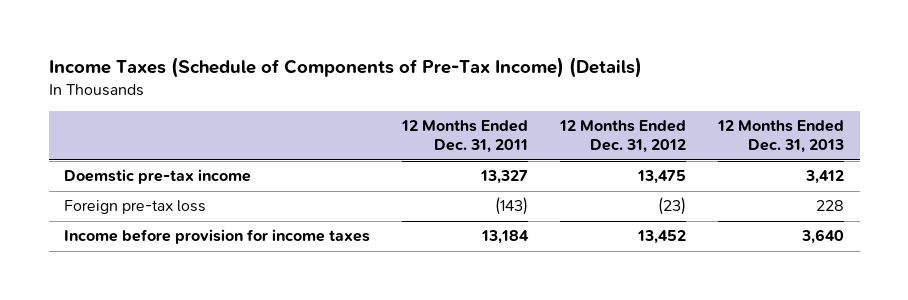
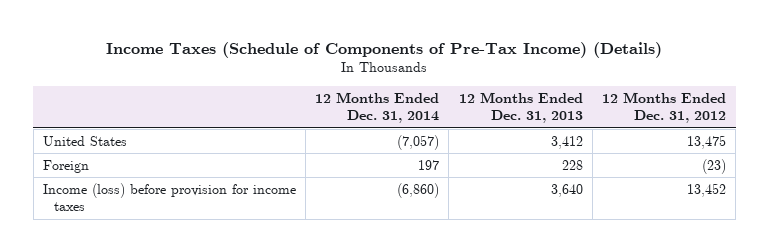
[401,119,529,154] 12 Months Ended Dec. 31, 2011 -> none
none -> [315,91,440,124] 12 Months Ended Dec. 31, 2014
[64,169,252,185] Doemstic pre-tax income -> [42,135,127,146] United States
[64,200,207,215] Foreign pre-tax loss -> [42,159,89,173] Foreign
[64,229,371,245] Income before provision for income taxes -> [42,182,296,212] Income (loss) before provision for income taxes

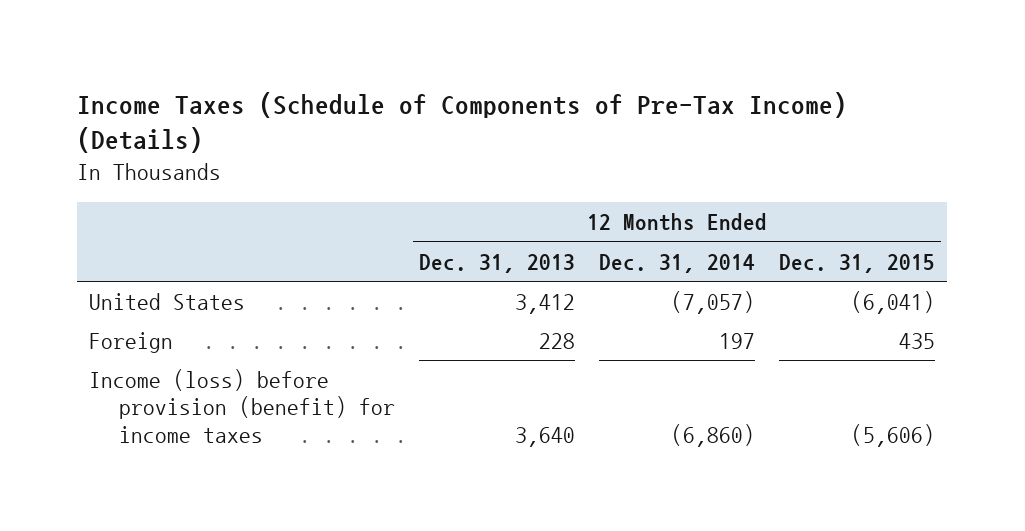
[602,91,727,124] 12 Months Ended Dec. 31, 2012 -> none
none -> [779,253,936,273] Dec. 31, 2015
[42,182,296,212] Income (loss) before provision for income taxes -> [89,369,395,443] Income (loss) before provision (benefit) for income taxes

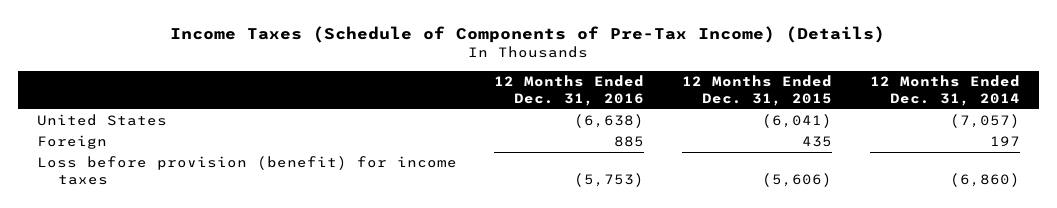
[418,253,575,273] Dec. 31, 2013 -> none
none -> [494,75,645,107] 12 Months Ended Dec. 31, 2016
[89,369,395,443] Income (loss) before provision (benefit) for income taxes -> [36,156,457,186] Loss before provision (benefit) for income taxes

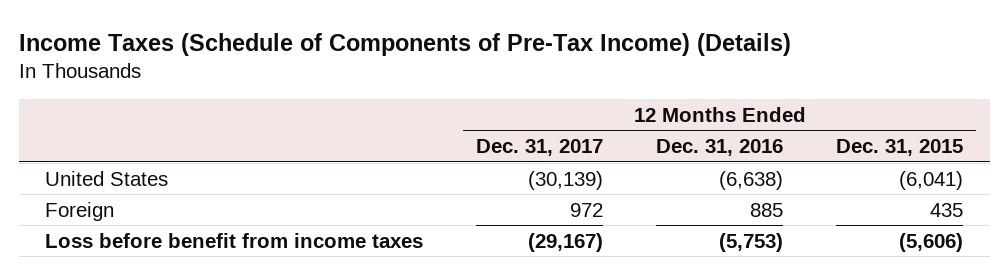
[870,75,1021,107] 12 Months Ended Dec. 31, 2014 -> none
none -> [476,138,604,156] Dec. 31, 2017
[36,156,457,186] Loss before provision (benefit) for income taxes -> [45,232,424,248] Loss before benefit from income taxes

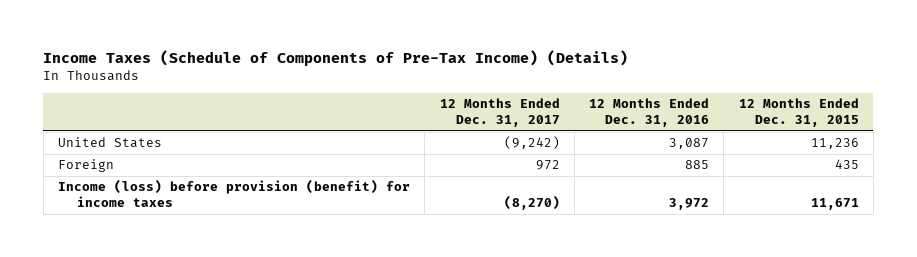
[528,170,604,190] (30,139) -> [503,136,560,150] (9,242)
[719,170,784,190] (6,638) -> [669,138,710,150] 3,087
[899,170,964,190] (6,041) -> [810,138,859,150] 11,236
[45,232,424,248] Loss before benefit from income taxes -> [58,180,411,208] Income (loss) before provision (benefit) for income taxes
[528,232,604,252] (29,167) -> [503,196,560,211] (8,270)
[719,232,784,252] (5,753) -> [669,198,710,211] 3,972
[899,232,964,252] (5,606) -> [810,198,859,211] 11,671

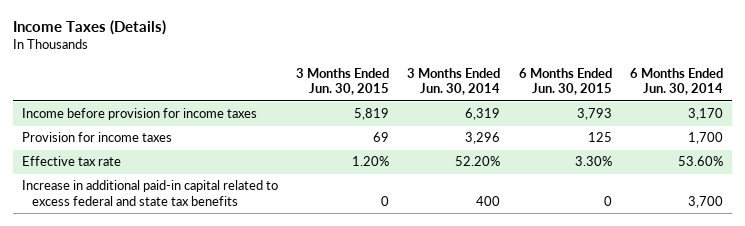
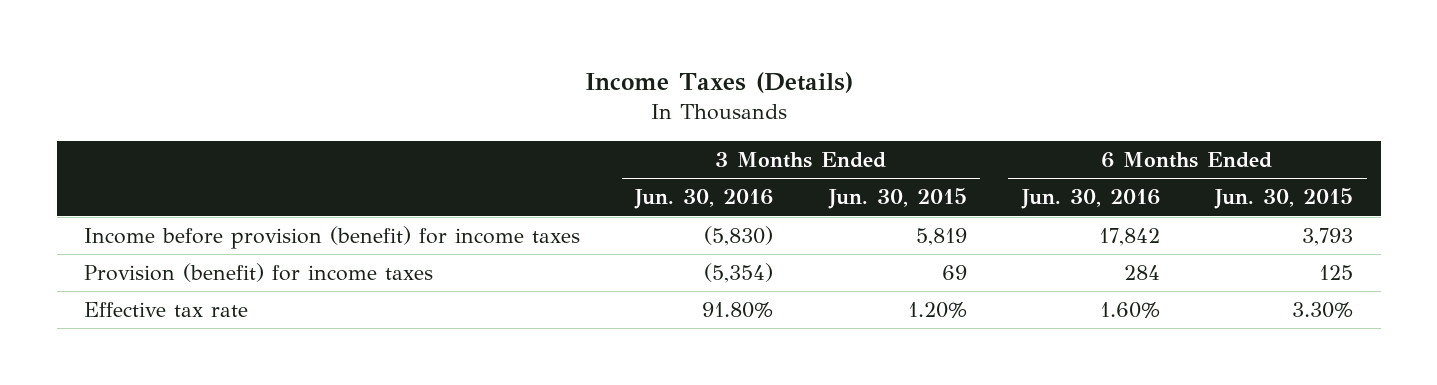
[407,67,501,96] 3 Months Ended Jun. 30, 2014 -> none
[629,67,723,96] 6 Months Ended Jun. 30, 2014 -> none
none -> [634,189,774,210] Jun. 30, 2016
none -> [1020,189,1160,210] Jun. 30, 2016
[21,108,257,121] Income before provision for income taxes -> [84,226,581,250] Income before provision (benefit) for income taxes
[21,132,172,143] Provision for income taxes -> [84,263,434,283] Provision (benefit) for income taxes
[21,180,278,206] Increase in additional paid-in capital related to excess federal and state tax benefits -> none

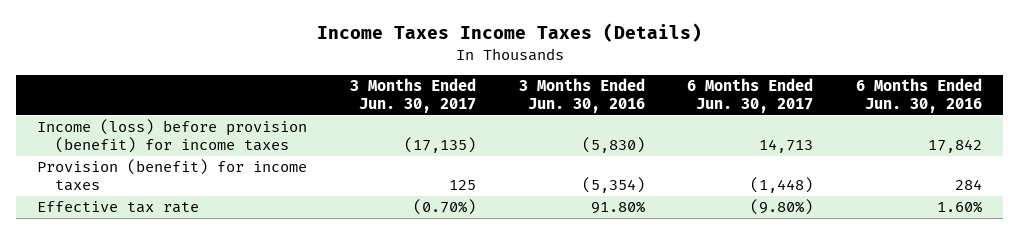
[584,72,853,94] Income Taxes (Details) -> [316,23,702,43] Income Taxes Income Taxes (Details)
[827,188,967,210] Jun. 30, 2015 -> none
[1213,188,1353,210] Jun. 30, 2015 -> none
none -> [349,78,476,113] 3 Months Ended Jun. 30, 2017
none -> [687,78,814,113] 6 Months Ended Jun. 30, 2017
[84,226,581,250] Income before provision (benefit) for income taxes -> [37,119,308,153] Income (loss) before provision (benefit) for income taxes

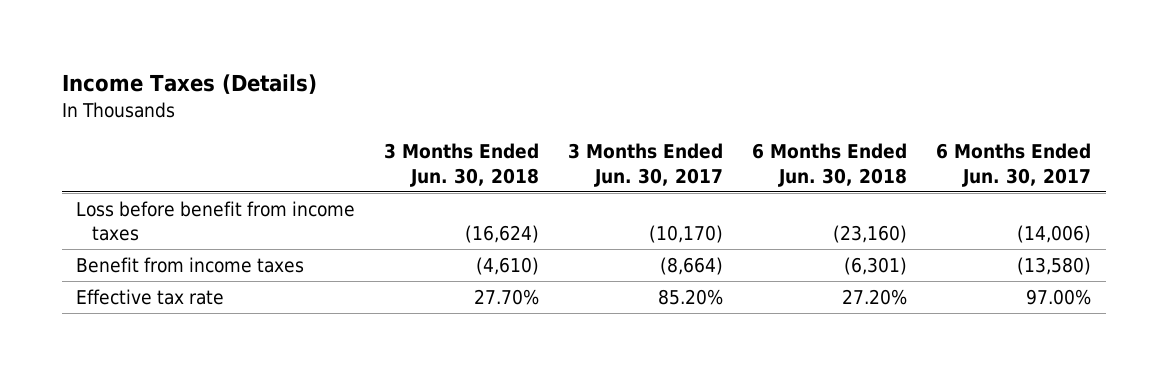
[316,23,702,43] Income Taxes Income Taxes (Details) -> [61,73,317,94] Income Taxes (Details)
[518,78,645,113] 3 Months Ended Jun. 30, 2016 -> none
[855,78,982,113] 6 Months Ended Jun. 30, 2016 -> none
none -> [384,143,540,187] 3 Months Ended Jun. 30, 2018
none -> [752,143,908,187] 6 Months Ended Jun. 30, 2018
[37,119,308,153] Income (loss) before provision (benefit) for income taxes -> [76,200,356,242] Loss before benefit from income taxes
[403,136,476,153] (17,135) -> [649,225,724,244] (10,170)
[759,138,814,153] 14,713 -> [1017,225,1092,244] (14,006)
[37,159,308,191] Provision (benefit) for income taxes -> [76,256,305,273] Benefit from income taxes
[448,179,476,190] 125 -> [660,256,724,275] (8,664)
[750,176,814,193] (1,448) -> [1017,256,1092,275] (13,580)
[412,199,476,216] (0.70%) -> [658,288,724,305] 85.20%
[750,199,814,216] (9.80%) -> [1026,288,1092,305] 97.00%

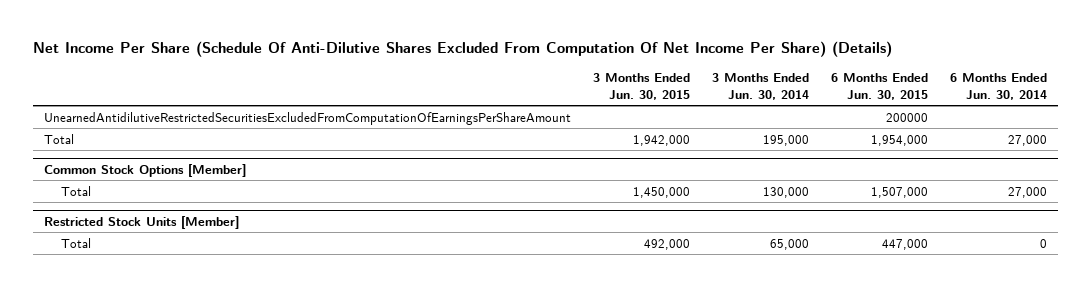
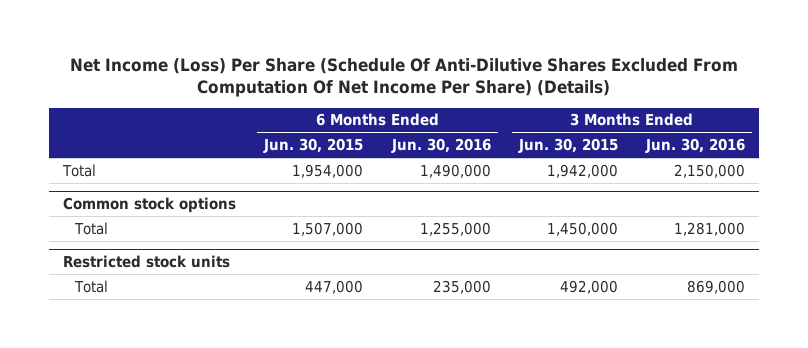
[32,41,892,58] Net Income Per Share (Schedule Of Anti-Dilutive Shares Excluded From Computation Of Net Income Per Share) (Details) -> [70,58,739,98] Net Income (Loss) Per Share (Schedule Of Anti-Dilutive Shares Excluded From Computation Of Net Income Per Share) (Details)
[712,73,810,100] 3 Months Ended Jun. 30, 2014 -> none
[950,73,1048,100] 6 Months Ended Jun. 30, 2014 -> none
none -> [390,138,491,154] Jun. 30, 2016
none -> [645,138,746,154] Jun. 30, 2016
[43,111,571,125] UnearnedAntidilutiveRestrictedSecuritiesExcludedFromComputationOfEarningsPerShareAmount -> none
[43,163,246,177] Common Stock Options [Member] -> [63,197,237,214] Common stock options
[43,215,239,229] Restricted Stock Units [Member] -> [63,255,231,269] Restricted stock units

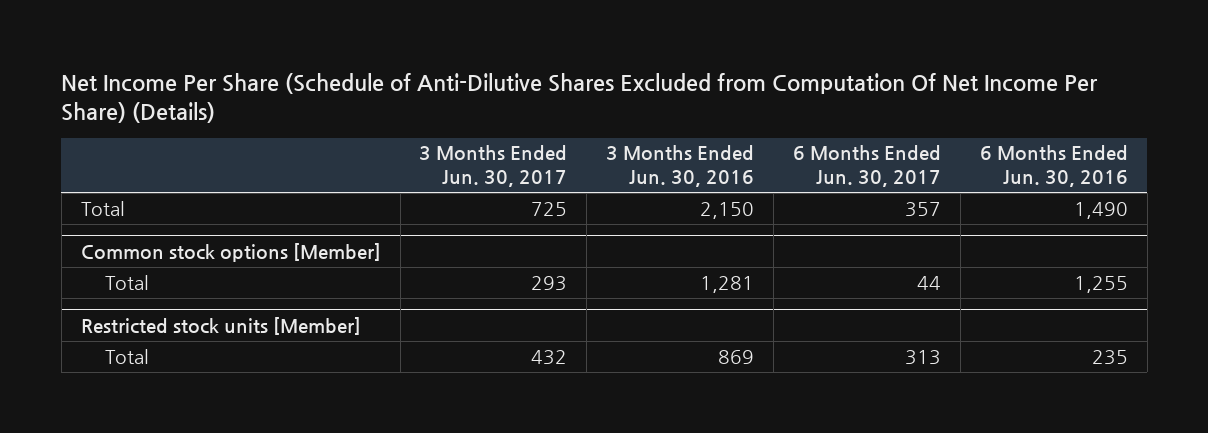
[70,58,739,98] Net Income (Loss) Per Share (Schedule Of Anti-Dilutive Shares Excluded From Computation Of Net Income Per Share) (Details) -> [61,73,1099,123] Net Income Per Share (Schedule of Anti-Dilutive Shares Excluded from Computation Of Net Income Per Share) (Details)
[263,138,364,154] Jun. 30, 2015 -> none
[517,138,618,154] Jun. 30, 2015 -> none
none -> [419,145,568,188] 3 Months Ended Jun. 30, 2017
none -> [792,145,941,188] 6 Months Ended Jun. 30, 2017
[419,163,491,178] 1,490,000 -> [1073,201,1128,219] 1,490
[674,163,746,178] 2,150,000 -> [700,201,755,219] 2,150
[63,197,237,214] Common stock options -> [80,242,381,262] Common stock options [Member]
[419,221,491,236] 1,255,000 -> [1073,275,1128,293] 1,255
[674,221,746,236] 1,281,000 -> [700,275,755,293] 1,281
[63,255,231,269] Restricted stock units -> [80,316,361,335] Restricted stock units [Member]
[432,279,491,294] 235,000 -> [1091,349,1128,365] 235
[687,279,746,294] 869,000 -> [718,349,755,364] 869

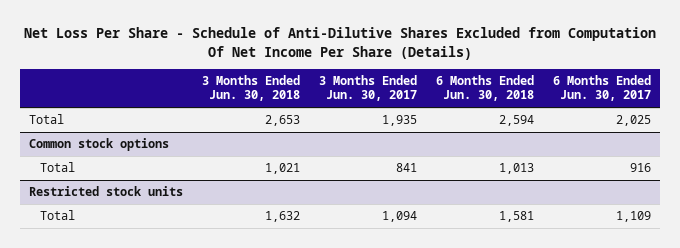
[61,73,1099,123] Net Income Per Share (Schedule of Anti-Dilutive Shares Excluded from Computation Of Net Income Per Share) (Details) -> [23,27,656,60] Net Loss Per Share - Schedule of Anti-Dilutive Shares Excluded from Computation Of Net Income Per Share (Details)
[606,145,755,188] 3 Months Ended Jun. 30, 2016 -> none
[979,145,1128,188] 6 Months Ended Jun. 30, 2016 -> none
none -> [202,74,301,102] 3 Months Ended Jun. 30, 2018
none -> [435,74,534,102] 6 Months Ended Jun. 30, 2018
[531,201,568,216] 725 -> [381,115,417,127] 1,935
[904,201,941,217] 357 -> [615,115,651,127] 2,025
[80,242,381,262] Common stock options [Member] -> [29,138,170,152] Common stock options
[531,275,568,291] 293 -> [395,163,417,173] 841
[916,275,941,290] 44 -> [629,163,651,173] 916
[80,316,361,335] Restricted stock units [Member] -> [29,186,184,197] Restricted stock units
[531,349,568,365] 432 -> [381,211,417,223] 1,094
[904,349,941,365] 313 -> [615,211,651,223] 1,109

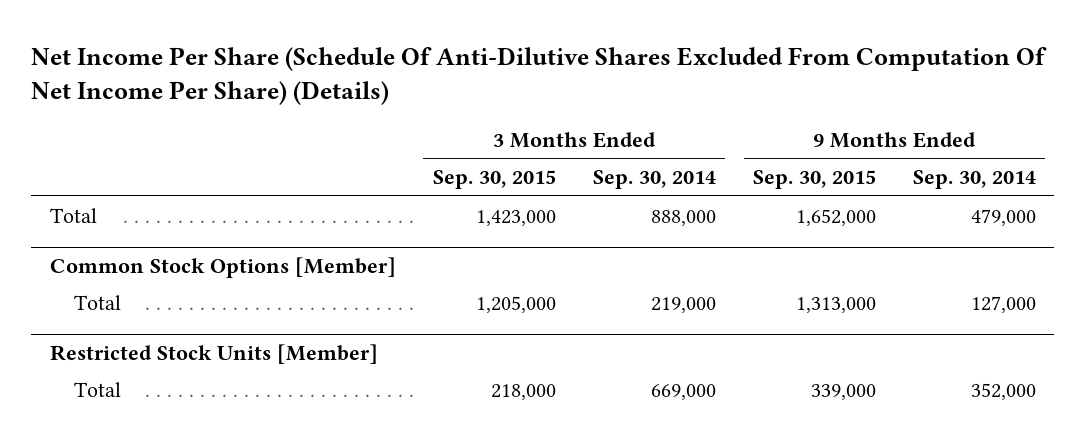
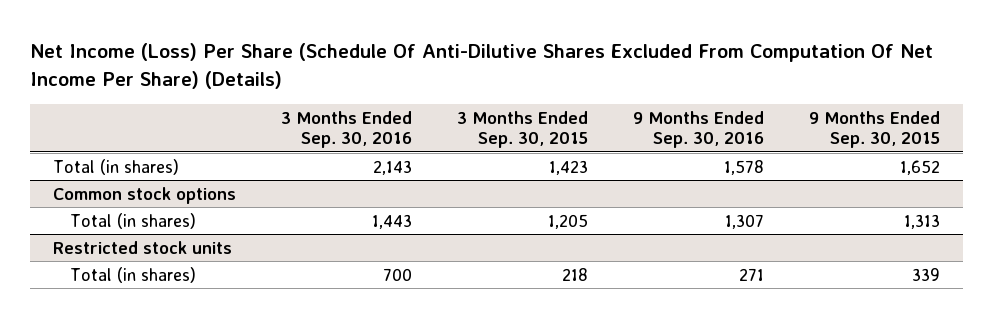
[31,47,1048,106] Net Income Per Share (Schedule Of Anti-Dilutive Shares Excluded From Computation Of Net Income Per Share) (Details) -> [29,42,933,89] Net Income (Loss) Per Share (Schedule Of Anti-Dilutive Shares Excluded From Computation Of Net Income Per Share) (Details)
[592,170,716,190] Sep. 30, 2014 -> none
[912,170,1036,190] Sep. 30, 2014 -> none
none -> [280,110,412,149] 3 Months Ended Sep. 30, 2016
none -> [633,110,765,149] 9 Months Ended Sep. 30, 2016
[49,207,97,223] Total -> [52,158,179,175] Total (in shares)
[475,209,556,226] 1,423,000 -> [548,159,588,175] 1,423
[795,208,876,226] 1,652,000 -> [900,159,941,175] 1,652
[49,256,396,278] Common Stock Options [Member] -> [52,186,236,204] Common stock options
[73,294,121,310] Total -> [70,212,197,229] Total (in shares)
[475,295,556,313] 1,205,000 -> [547,213,588,229] 1,205
[795,296,876,313] 1,313,000 -> [904,213,941,229] 1,313
[49,343,378,364] Restricted Stock Units [Member] -> [52,240,232,254] Restricted stock units
[73,381,121,397] Total -> [70,266,197,283] Total (in shares)
[490,383,556,400] 218,000 -> [561,267,588,281] 218
[810,383,876,400] 339,000 -> [912,267,941,281] 339

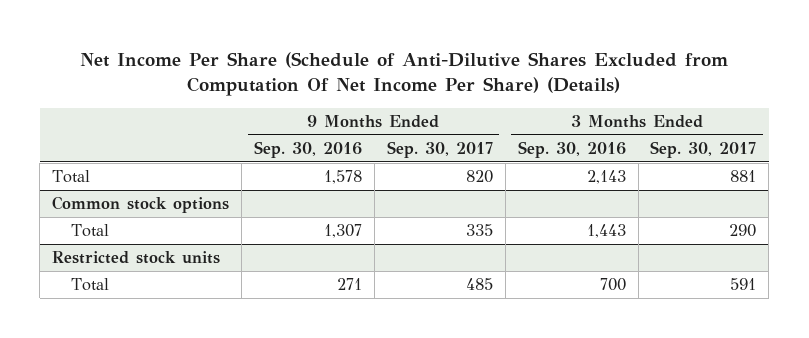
[29,42,933,89] Net Income (Loss) Per Share (Schedule Of Anti-Dilutive Shares Excluded From Computation Of Net Income Per Share) (Details) -> [80,51,729,97] Net Income Per Share (Schedule of Anti-Dilutive Shares Excluded from Computation Of Net Income Per Share) (Details)
[456,110,588,149] 3 Months Ended Sep. 30, 2015 -> none
[809,110,941,149] 9 Months Ended Sep. 30, 2015 -> none
none -> [386,141,493,159] Sep. 30, 2017
none -> [650,141,757,159] Sep. 30, 2017
[52,158,179,175] Total (in shares) -> [52,170,91,184] Total
[70,212,197,229] Total (in shares) -> [71,224,110,238] Total
[70,266,197,283] Total (in shares) -> [71,278,110,292] Total

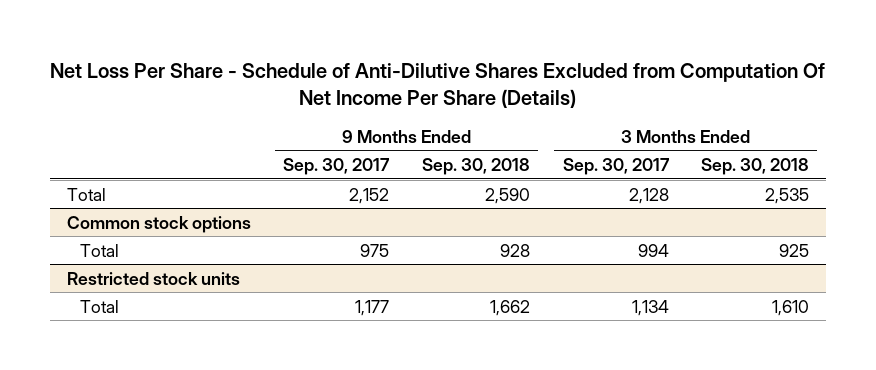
[80,51,729,97] Net Income Per Share (Schedule of Anti-Dilutive Shares Excluded from Computation Of Net Income Per Share) (Details) -> [49,62,825,108] Net Loss Per Share - Schedule of Anti-Dilutive Shares Excluded from Computation Of Net Income Per Share (Details)
[253,141,362,159] Sep. 30, 2016 -> none
[517,141,626,159] Sep. 30, 2016 -> none
none -> [421,158,530,176] Sep. 30, 2018
none -> [701,158,810,176] Sep. 30, 2018
[465,170,493,184] 820 -> [349,187,390,204] 2,152
[730,170,757,183] 881 -> [628,187,669,204] 2,128
[465,224,493,237] 335 -> [360,243,390,257] 975
[729,224,757,238] 290 -> [637,243,669,257] 994
[465,278,493,291] 485 -> [355,299,390,316] 1,177
[730,278,757,291] 591 -> [631,299,669,316] 1,134

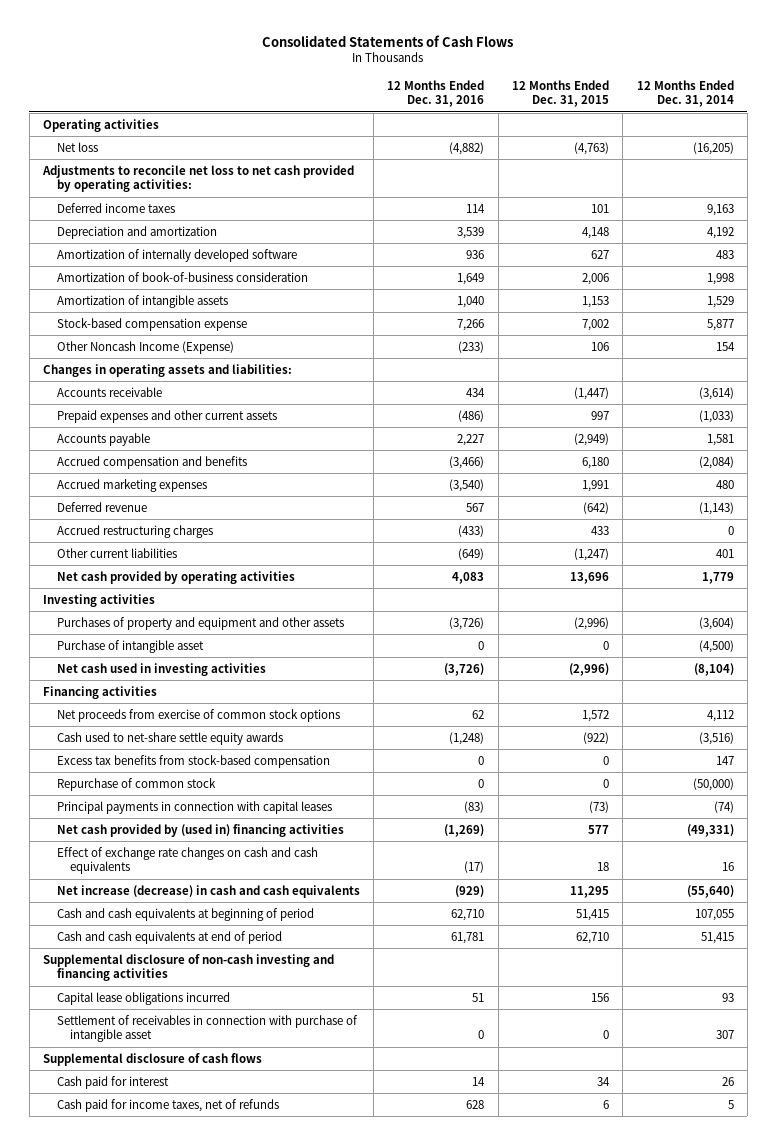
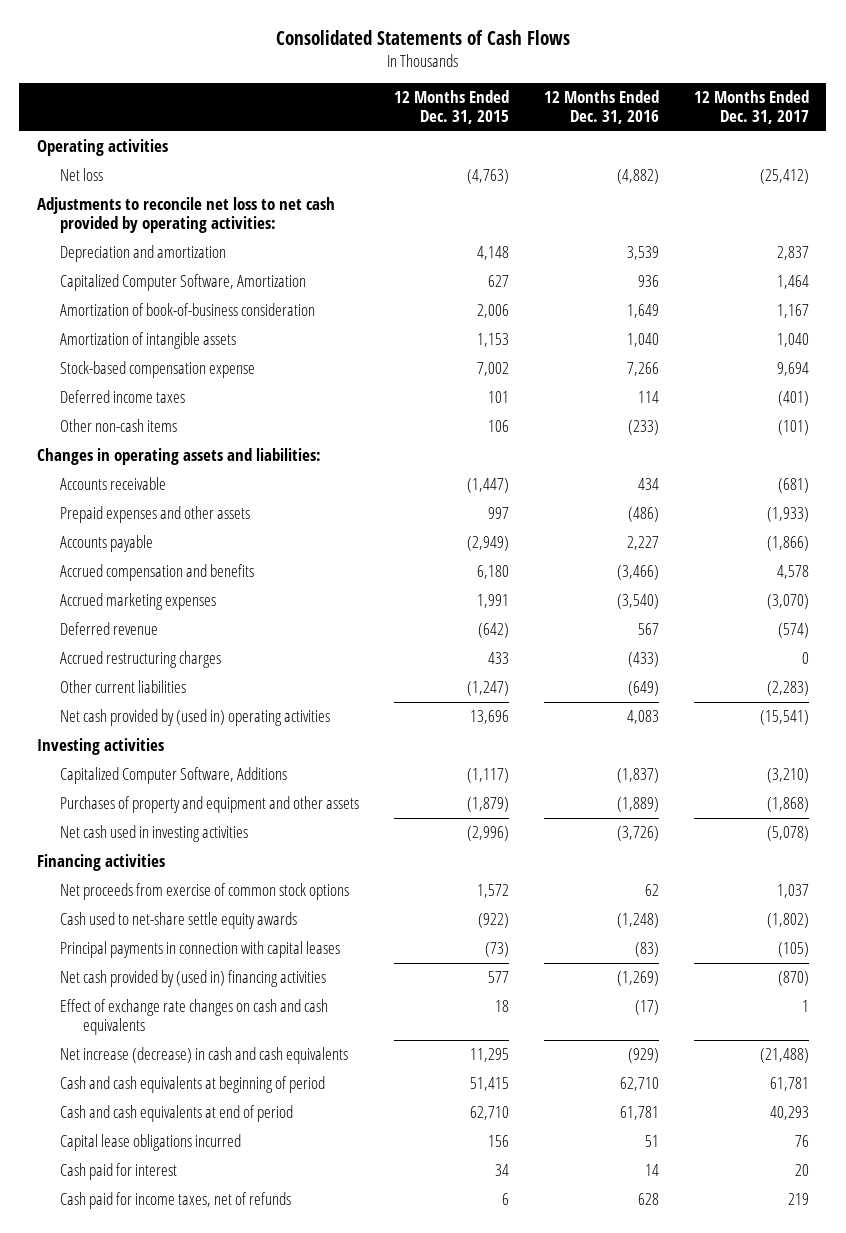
[636,79,734,108] 12 Months Ended Dec. 31, 2014 -> none
none -> [693,89,809,125] 12 Months Ended Dec. 31, 2017
[56,248,297,262] Amortization of internally developed software -> [59,274,306,292] Capitalized Computer Software, Amortization
[56,202,175,213] Deferred income taxes -> [59,390,185,404] Deferred income taxes
[56,340,234,354] Other Noncash Income (Expense) -> [59,419,177,433] Other non-cash items
[56,409,277,423] Prepaid expenses and other current assets -> [59,506,250,524] Prepaid expenses and other assets
[56,570,295,584] Net cash provided by operating activities -> [59,709,330,727] Net cash provided by (used in) operating activities
[56,639,204,653] Purchase of intangible asset -> none
none -> [59,767,287,785] Capitalized Computer Software, Additions
[449,616,485,630] (3,726) -> [616,797,659,813] (1,889)
[573,616,609,630] (2,996) -> [466,797,509,813] (1,879)
[56,754,330,768] Excess tax benefits from stock-based compensation -> none
[56,777,216,791] Repurchase of common stock -> none
[43,953,335,982] Supplemental disclosure of non-cash investing and financing activities -> none
[56,1014,358,1043] Settlement of receivables in connection with purchase of intangible asset -> none
[43,1052,263,1066] Supplemental disclosure of cash flows -> none

